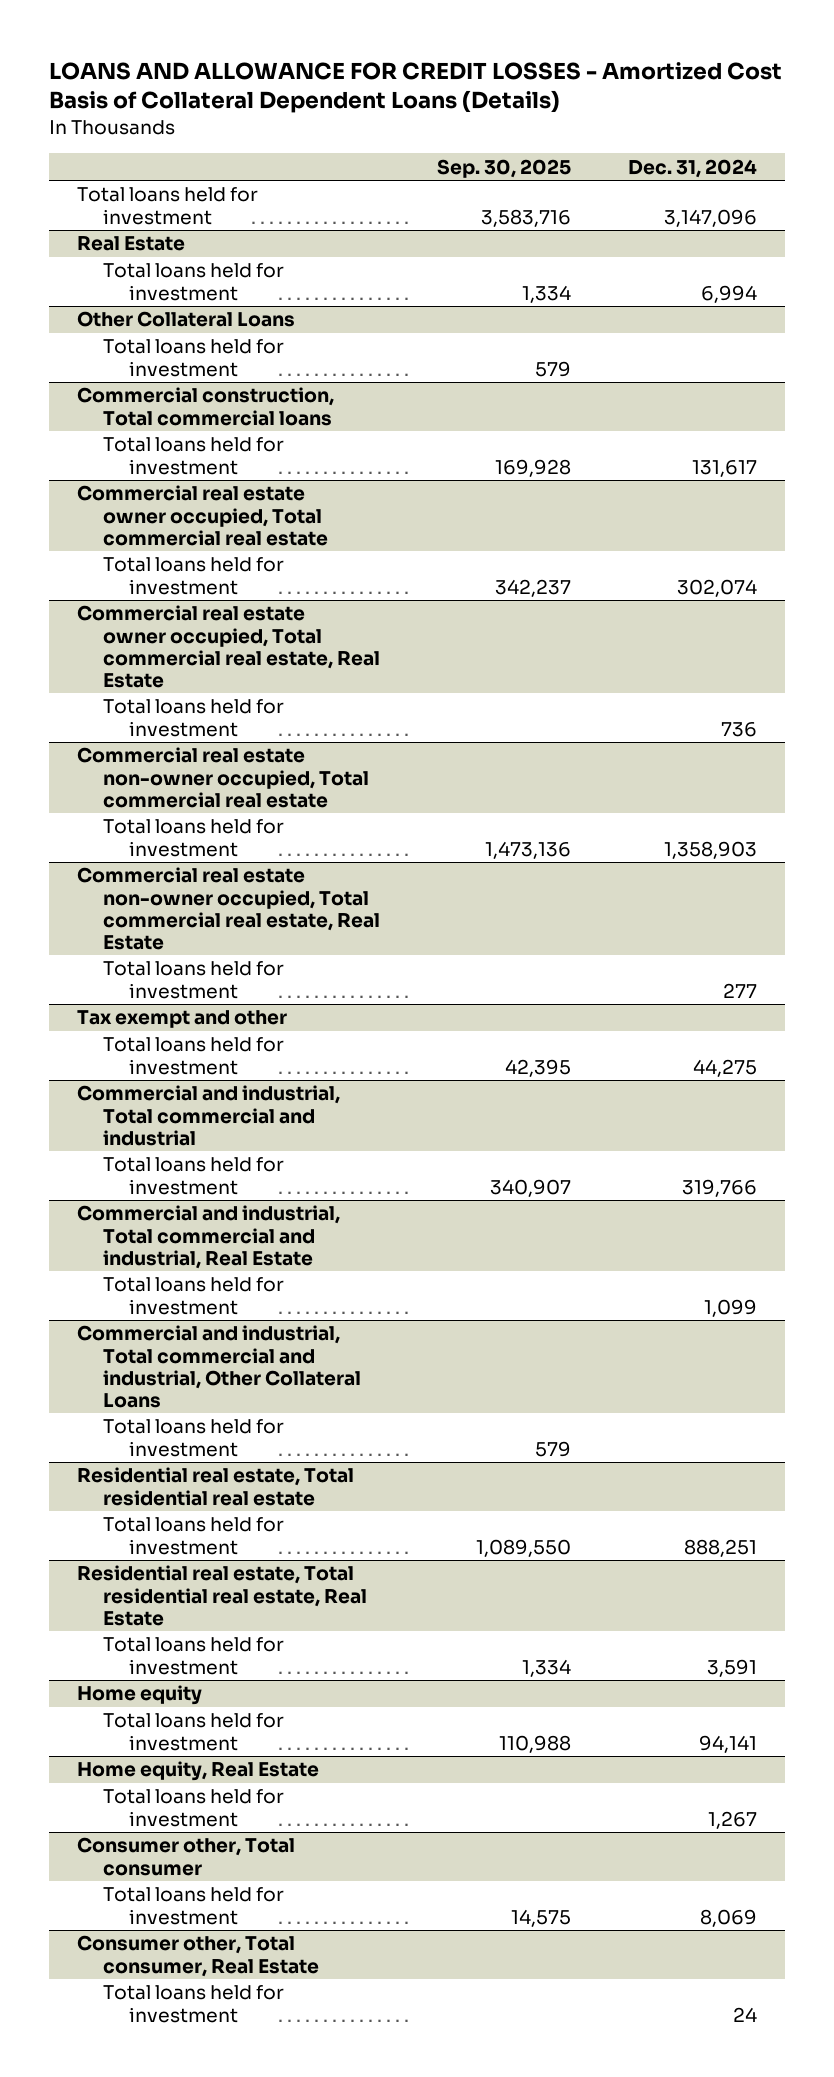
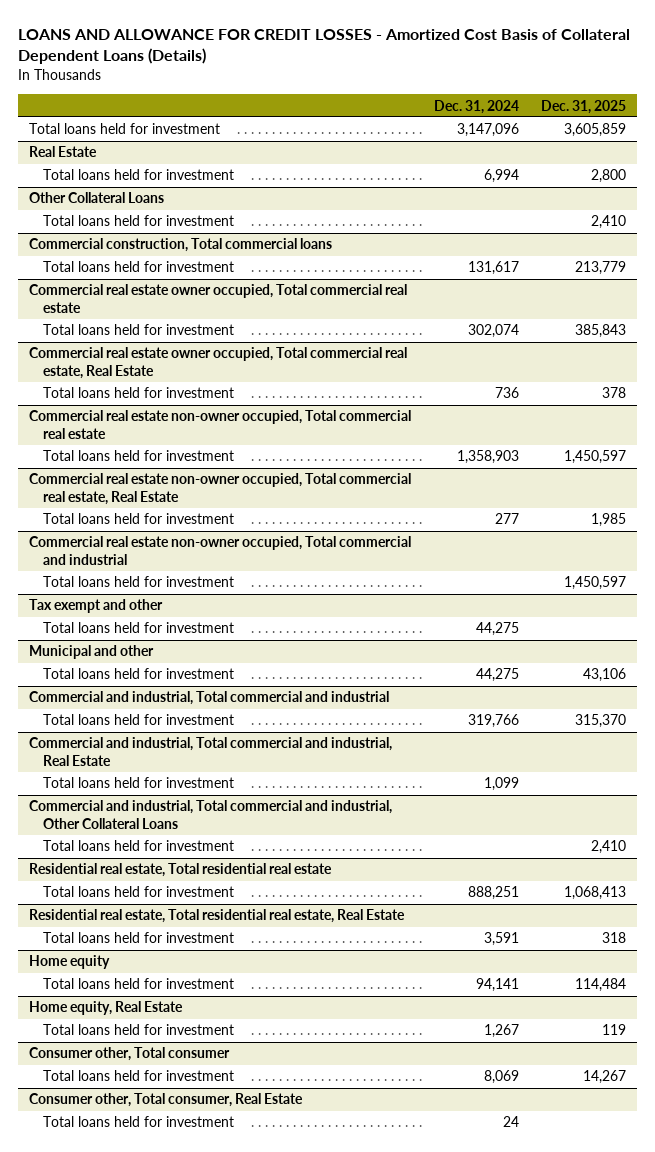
[436,158,571,178] Sep. 30, 2025 -> none
none -> [540,99,626,114] Dec. 31, 2025
none -> [29,536,412,565] Commercial real estate non-owner occupied, Total commercial and industrial
none -> [42,576,234,588] Total loans held for investment
none -> [29,645,155,660] Municipal and other
none -> [42,668,234,680] Total loans held for investment

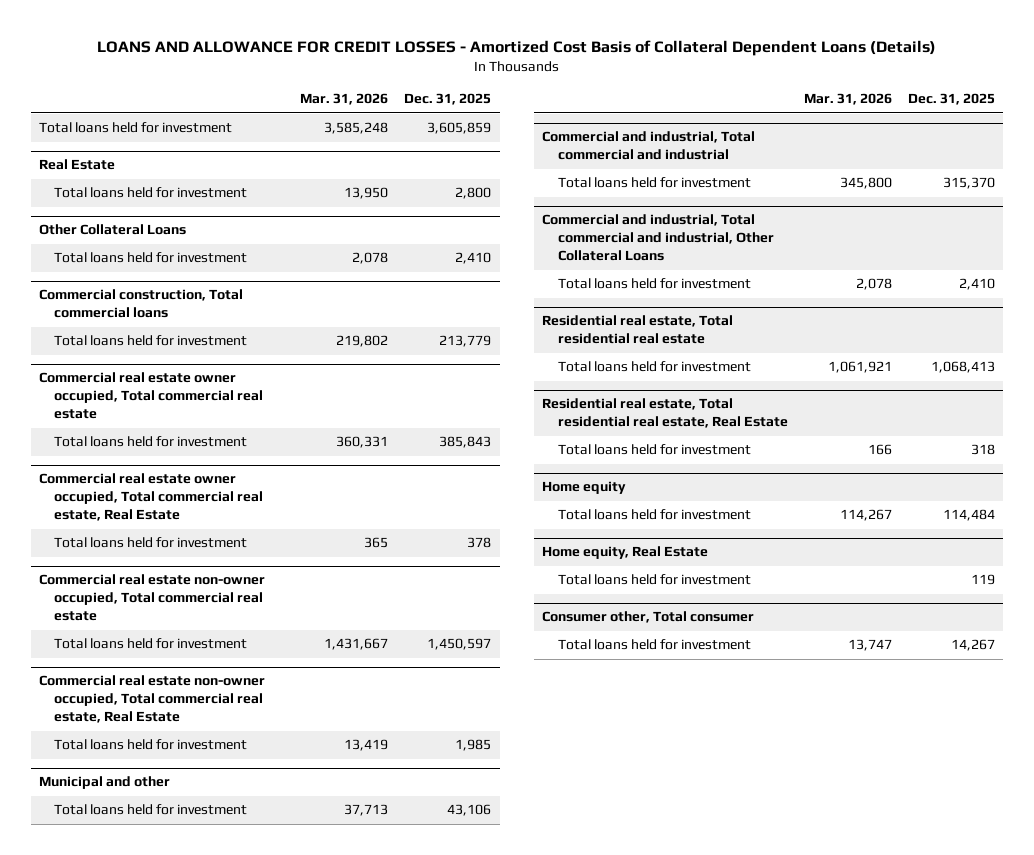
[433,99,519,114] Dec. 31, 2024 -> none
none -> [300,93,389,106] Mar. 31, 2026
[29,536,412,565] Commercial real estate non-owner occupied, Total commercial and industrial -> none
[42,576,234,588] Total loans held for investment -> none
[29,599,164,614] Tax exempt and other -> none
[42,622,234,634] Total loans held for investment -> none
[29,737,393,766] Commercial and industrial, Total commercial and industrial, Real Estate -> none
[42,777,234,789] Total loans held for investment -> none
[29,1093,304,1108] Consumer other, Total consumer, Real Estate -> none
[42,1116,234,1128] Total loans held for investment -> none

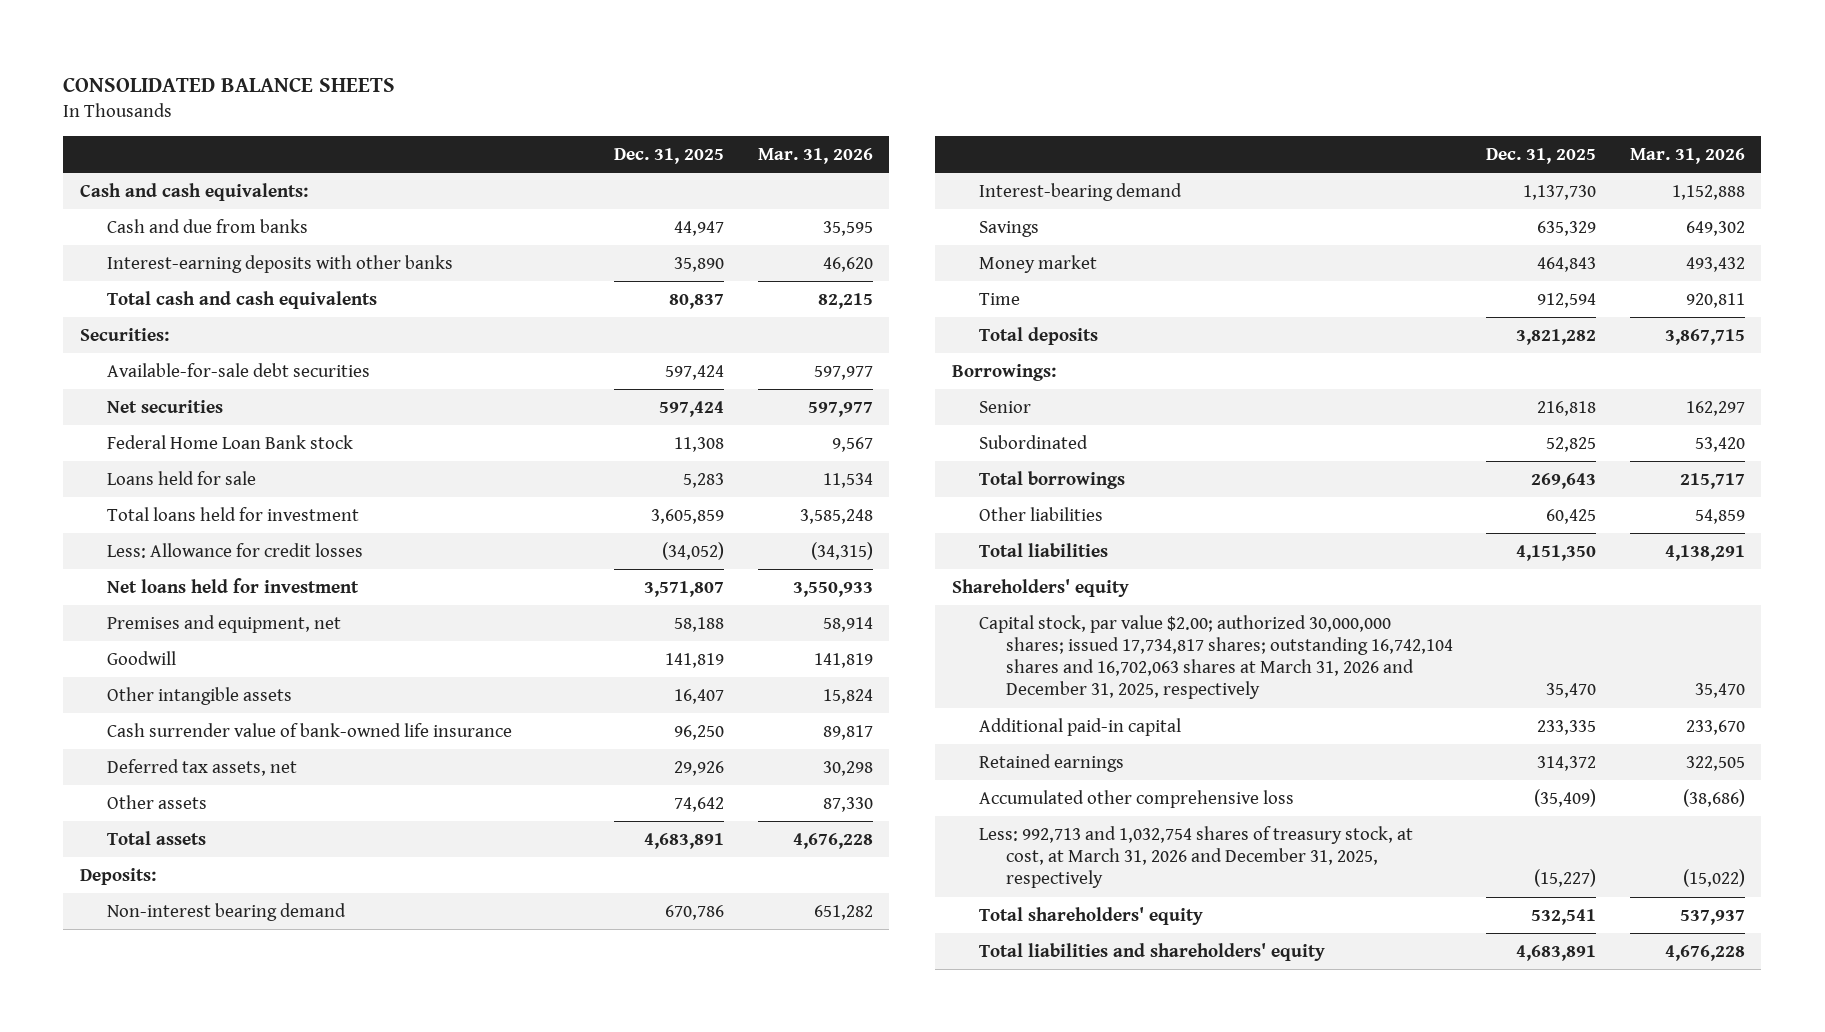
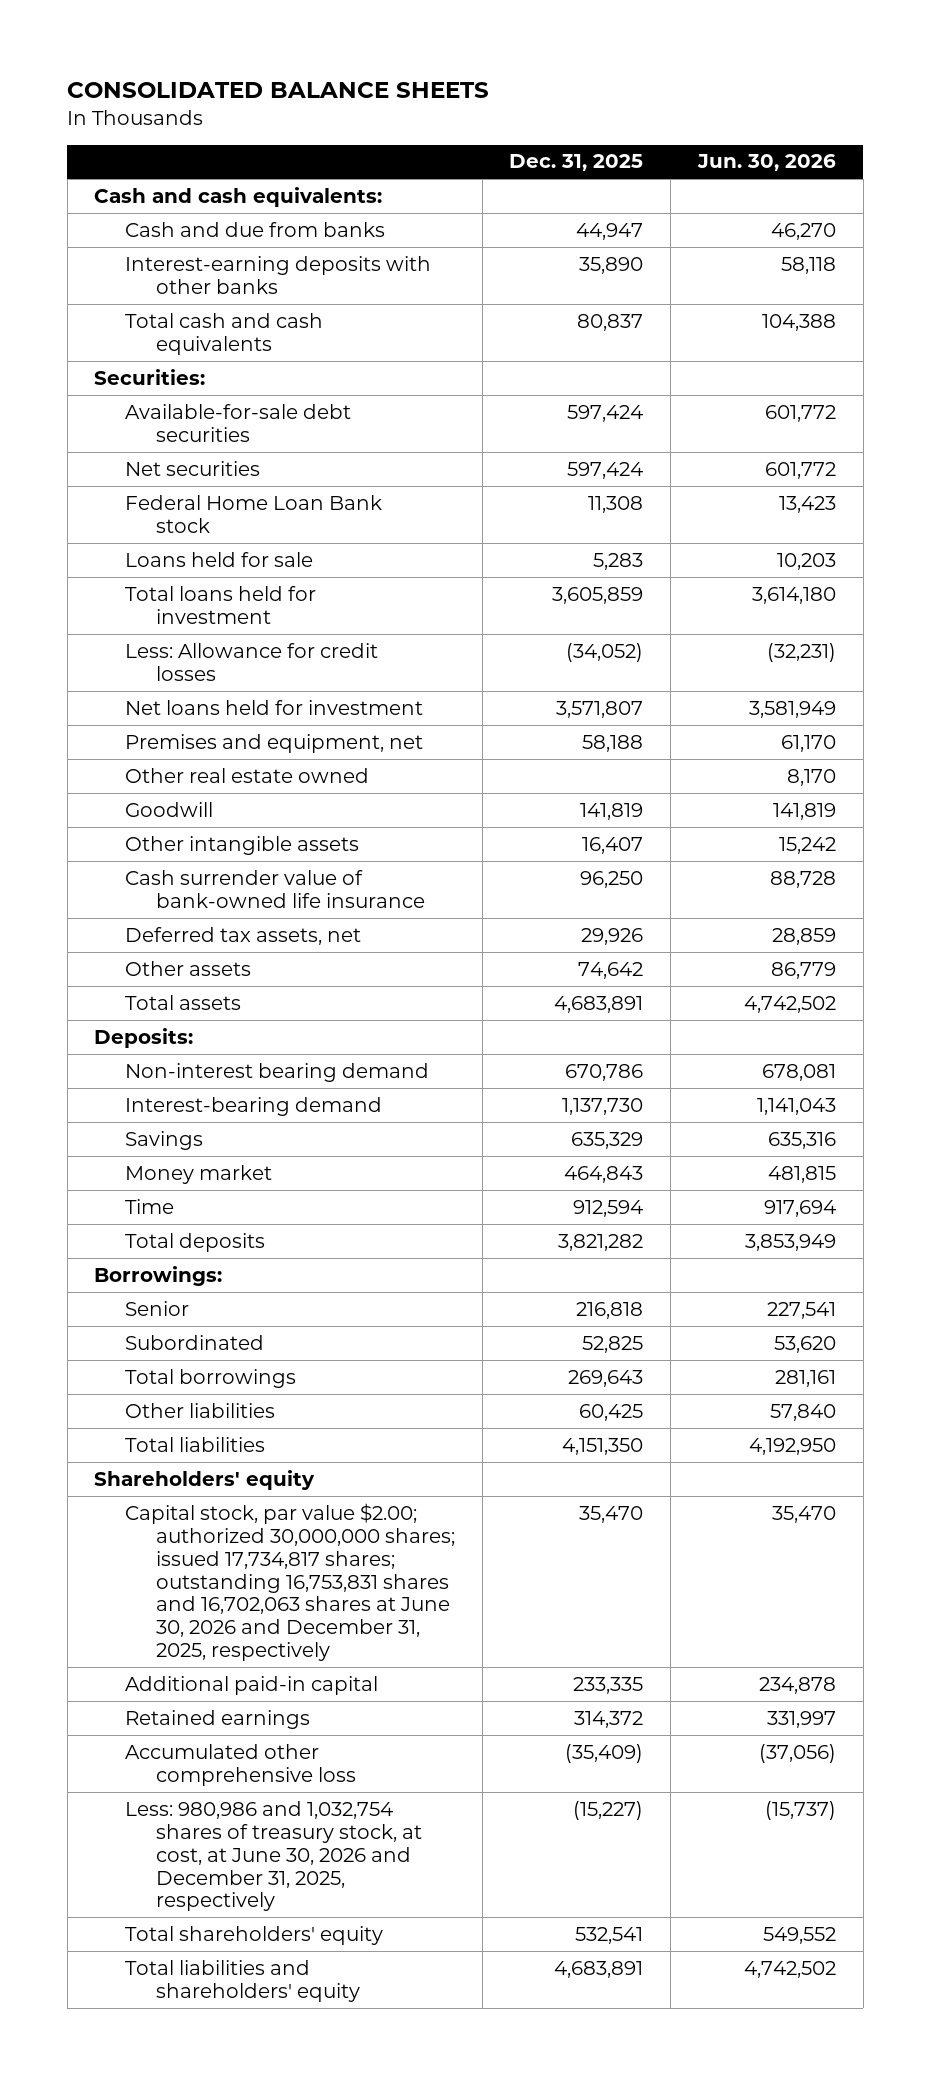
[757,147,873,164] Mar. 31, 2026 -> none
none -> [696,154,836,172] Jun. 30, 2026
none -> [125,767,370,783] Other real estate owned
[979,614,1454,700] Capital stock, par value $2.00; authorized 30,000,000 shares; issued 17,734,817 shares; outstanding 16,742,104 shares and 16,702,063 shares at March 31, 2026 and December 31, 2025, respectively -> [125,1502,455,1662] Capital stock, par value $2.00; authorized 30,000,000 shares; issued 17,734,817 shares; outstanding 16,753,831 shares and 16,702,063 shares at June 30, 2026 and December 31, 2025, respectively
[979,825,1414,889] Less: 992,713 and 1,032,754 shares of treasury stock, at cost, at March 31, 2026 and December 31, 2025, respectively -> [125,1800,422,1912] Less: 980,986 and 1,032,754 shares of treasury stock, at cost, at June 30, 2026 and December 31, 2025, respectively

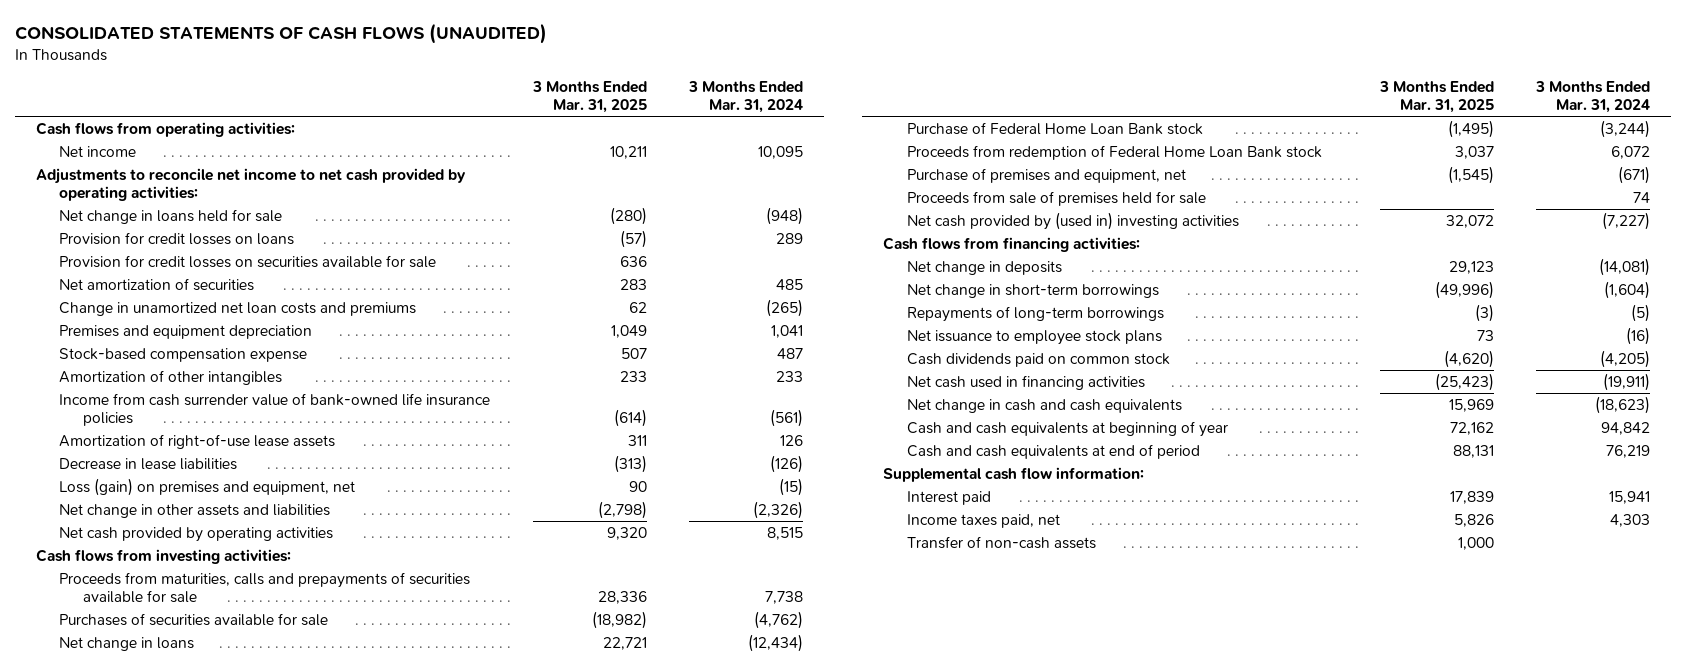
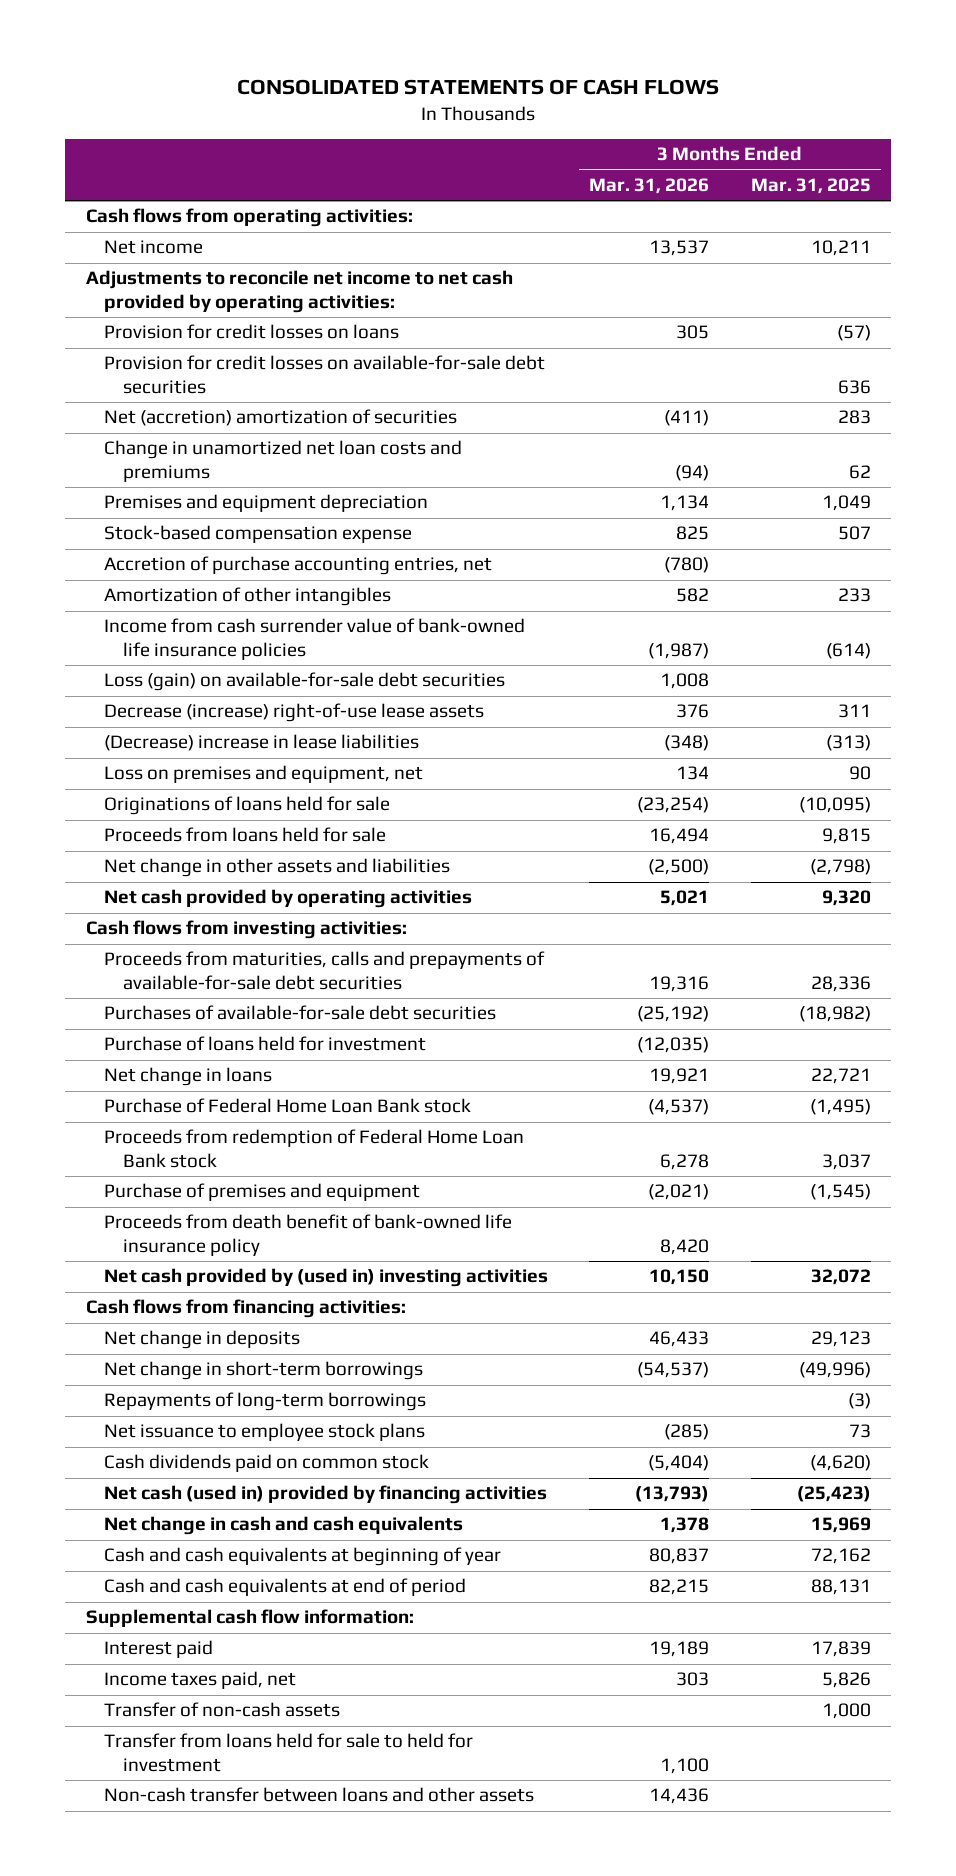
[14,22,547,44] CONSOLIDATED STATEMENTS OF CASH FLOWS (UNAUDITED) -> [237,79,720,96] CONSOLIDATED STATEMENTS OF CASH FLOWS
[687,81,803,114] 3 Months Ended Mar. 31, 2024 -> none
none -> [589,177,710,194] Mar. 31, 2026
[59,208,283,224] Net change in loans held for sale -> none
[59,254,437,268] Provision for credit losses on securities available for sale -> [104,355,546,394] Provision for credit losses on available-for-sale debt securities
[59,277,255,291] Net amortization of securities -> [104,409,458,427] Net (accretion) amortization of securities
none -> [104,556,493,576] Accretion of purchase accounting entries, net
none -> [104,672,506,692] Loss (gain) on available-for-sale debt securities
[59,433,336,449] Amortization of right-of-use lease assets -> [104,703,485,723] Decrease (increase) right-of-use lease assets
[59,457,238,470] Decrease in lease liabilities -> [104,734,420,752] (Decrease) increase in lease liabilities
[59,477,356,496] Loss (gain) on premises and equipment, net -> [104,765,424,784] Loss on premises and equipment, net
none -> [104,796,391,816] Originations of loans held for sale
none -> [104,827,387,843] Proceeds from loans held for sale
[59,571,471,603] Proceeds from maturities, calls and prepayments of securities available for sale -> [104,951,546,990] Proceeds from maturities, calls and prepayments of available-for-sale debt securities
[59,612,329,626] Purchases of securities available for sale -> [104,1005,497,1021] Purchases of available-for-sale debt securities
none -> [104,1036,427,1052] Purchase of loans held for investment
[907,190,1207,206] Proceeds from sale of premises held for sale -> none
[907,167,1187,183] Purchase of premises and equipment, net -> [104,1183,421,1202] Purchase of premises and equipment
none -> [104,1214,513,1256] Proceeds from death benefit of bank-owned life insurance policy
[907,374,1146,390] Net cash used in financing activities -> [104,1485,548,1505] Net cash (used in) provided by financing activities
none -> [104,1733,474,1772] Transfer from loans held for sale to held for investment
none -> [104,1787,535,1803] Non-cash transfer between loans and other assets

